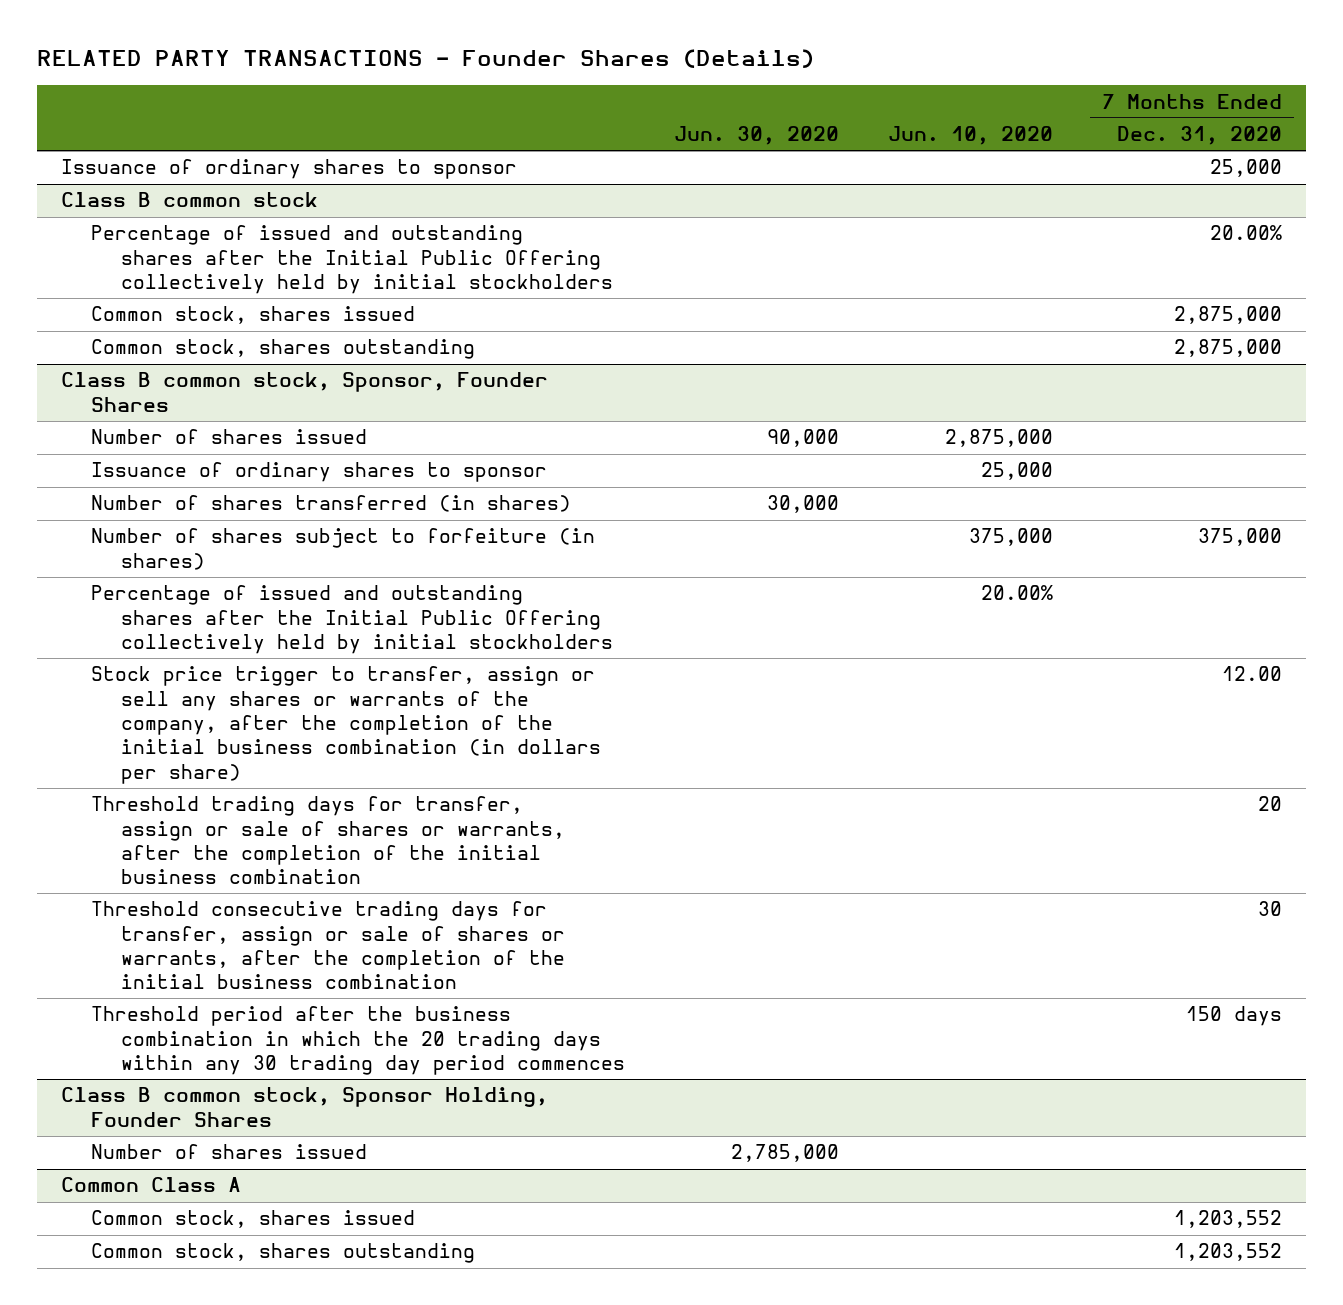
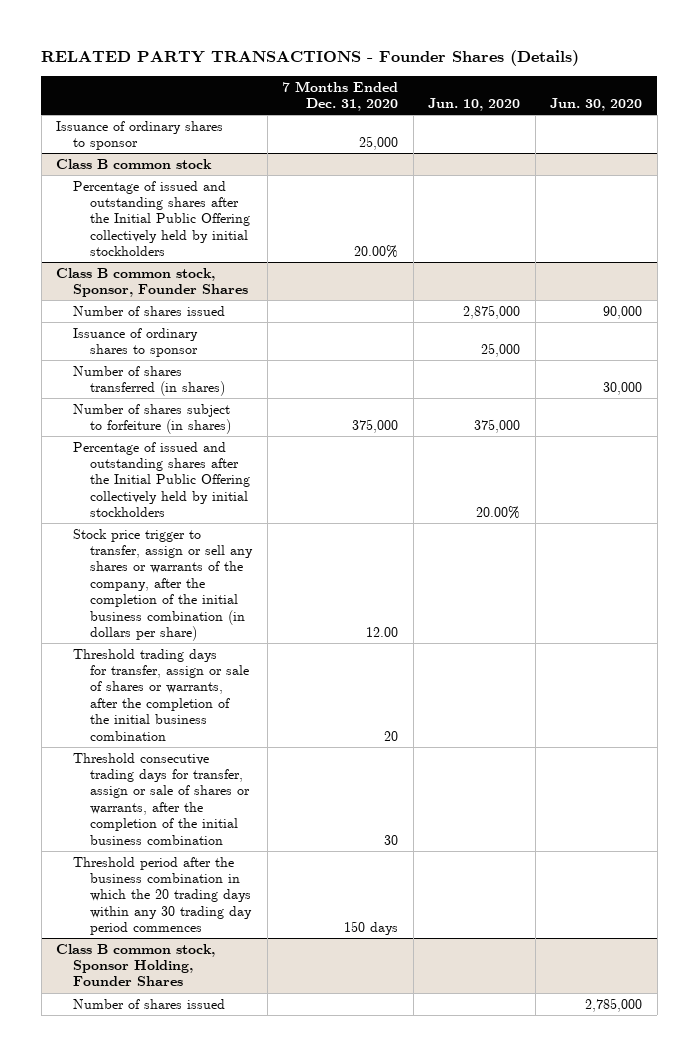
[91,306,416,325] Common stock, shares issued -> none
[91,339,476,360] Common stock, shares outstanding -> none
[61,1177,242,1193] Common Class A -> none
[91,1210,416,1229] Common stock, shares issued -> none
[91,1243,476,1264] Common stock, shares outstanding -> none

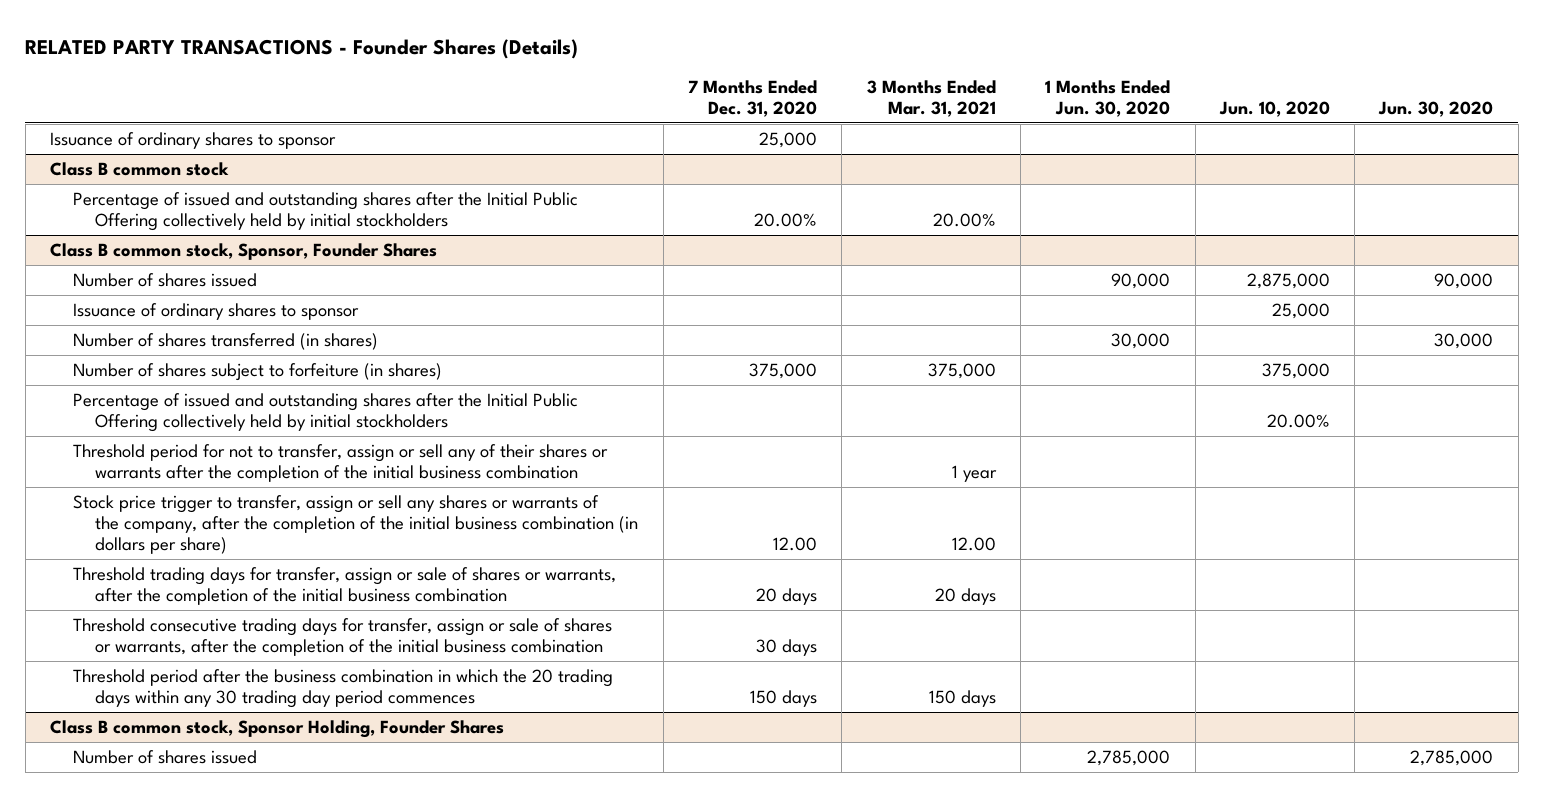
none -> [866,79,996,117] 3 Months Ended Mar. 31, 2021
none -> [1045,79,1171,117] 1 Months Ended Jun. 30, 2020
none -> [72,443,608,483] Threshold period for not to transfer, assign or sell any of their shares or warrants after the completion of the initial business combination
[384,730,399,741] 20 -> [756,588,818,606] 20 days
[384,834,399,845] 30 -> [756,639,818,657] 30 days

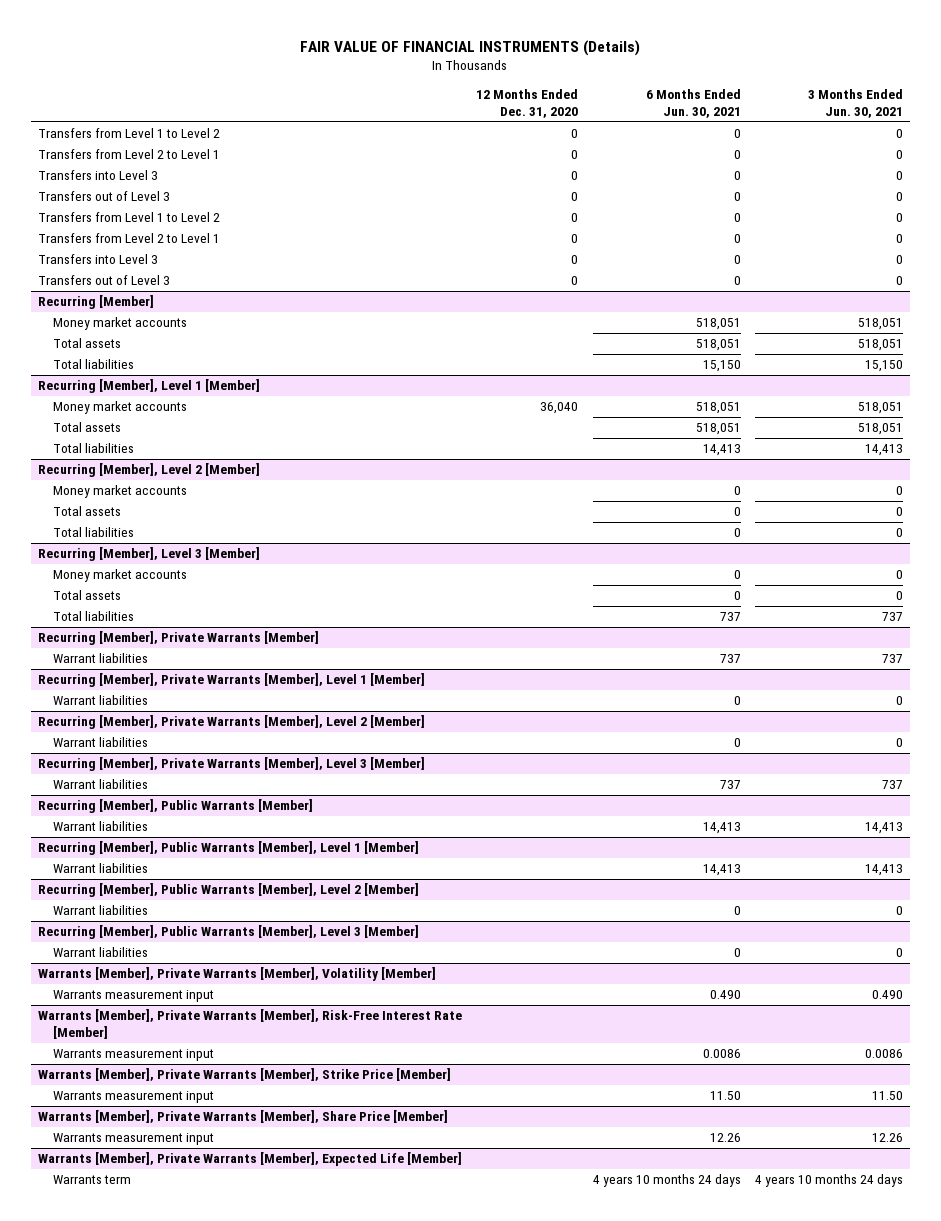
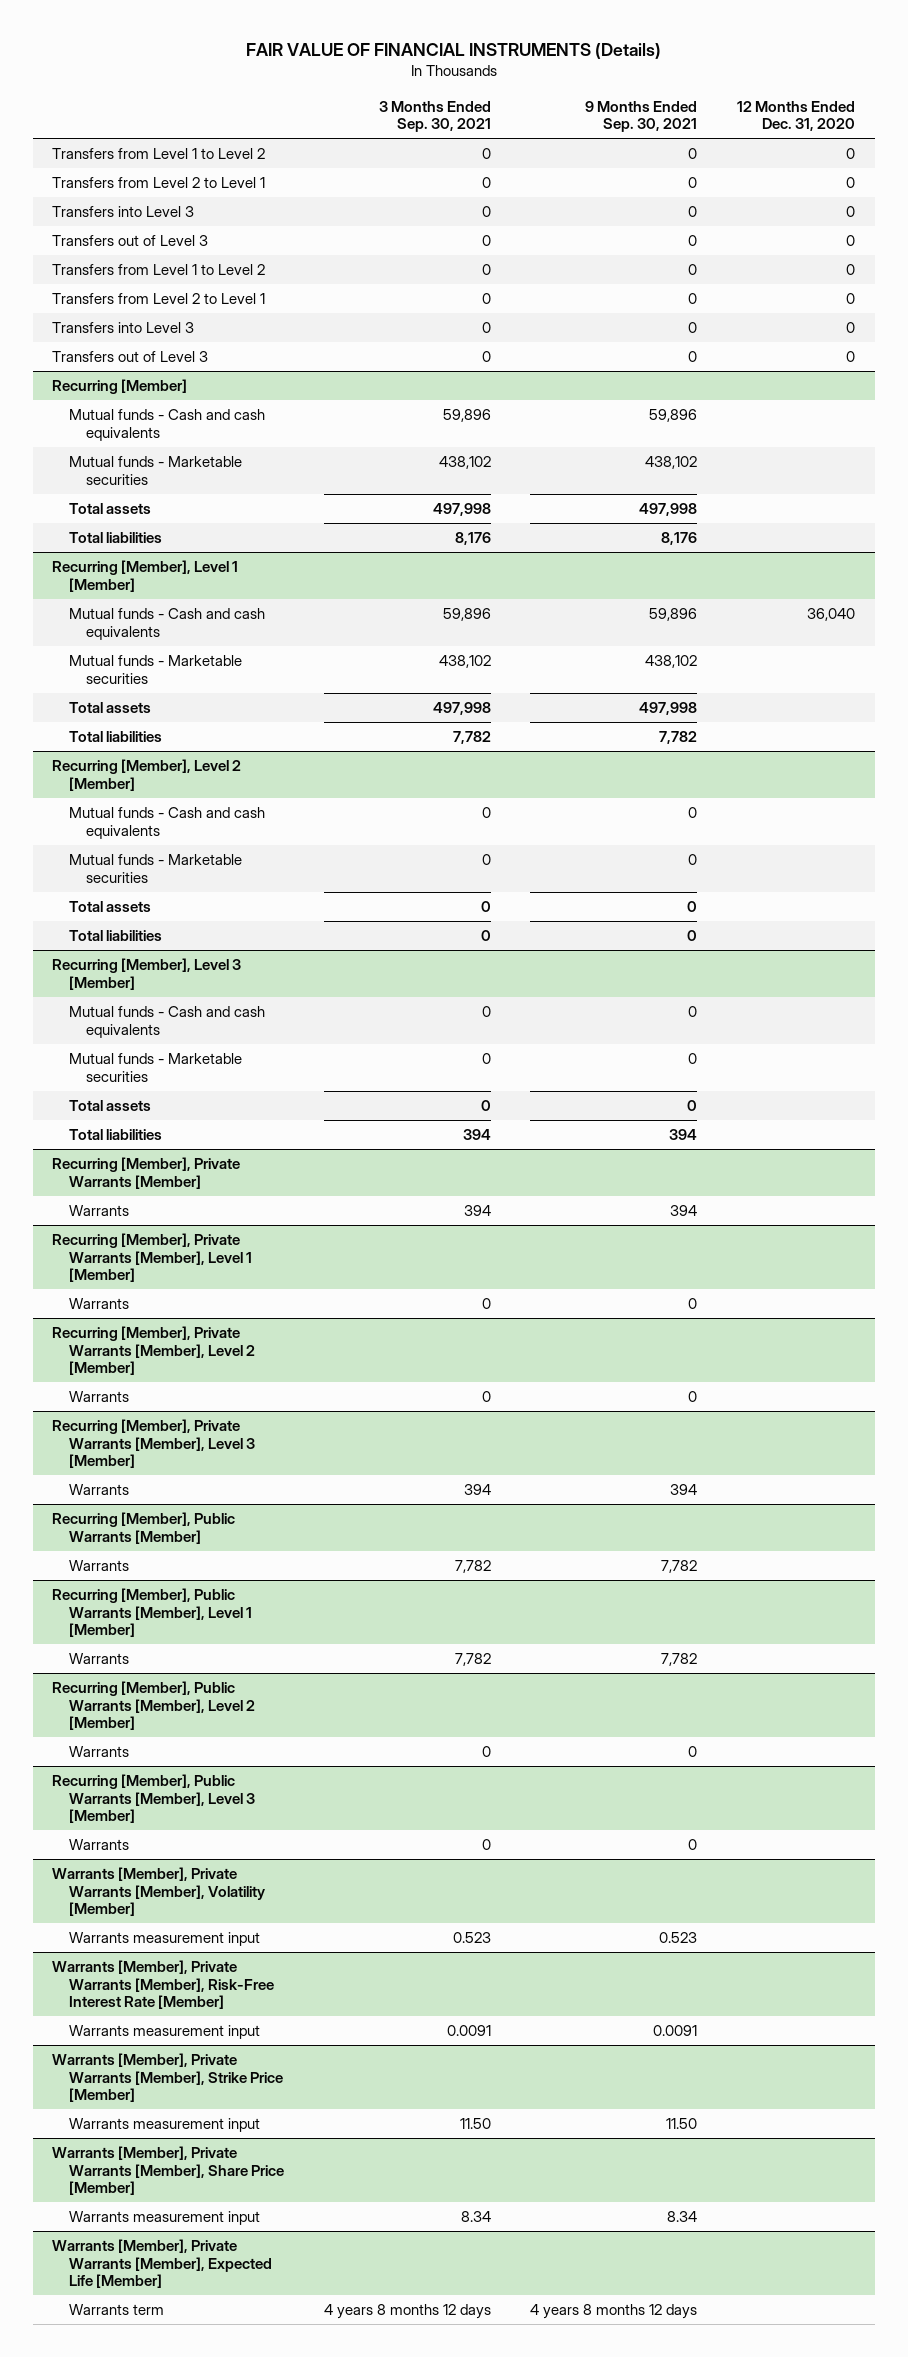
[645,89,741,118] 6 Months Ended Jun. 30, 2021 -> none
[807,89,903,118] 3 Months Ended Jun. 30, 2021 -> none
none -> [378,100,491,133] 3 Months Ended Sep. 30, 2021
none -> [585,100,698,133] 9 Months Ended Sep. 30, 2021
[53,317,188,331] Money market accounts -> [69,409,266,441] Mutual funds - Cash and cash equivalents
none -> [69,456,243,485] Mutual funds - Marketable securities
[53,401,188,415] Money market accounts -> [69,608,266,640] Mutual funds - Cash and cash equivalents
none -> [69,655,243,684] Mutual funds - Marketable securities
[53,485,188,499] Money market accounts -> [69,807,266,839] Mutual funds - Cash and cash equivalents
none -> [69,854,243,883] Mutual funds - Marketable securities
[53,569,188,583] Money market accounts -> [69,1006,266,1038] Mutual funds - Cash and cash equivalents
none -> [69,1053,243,1082] Mutual funds - Marketable securities
[53,653,149,664] Warrant liabilities -> [69,1205,130,1217] Warrants
[53,695,149,706] Warrant liabilities -> [69,1298,130,1310] Warrants
[53,737,149,748] Warrant liabilities -> [69,1391,130,1403] Warrants
[53,779,149,790] Warrant liabilities -> [69,1484,130,1496] Warrants
[53,821,149,832] Warrant liabilities -> [69,1560,130,1572] Warrants
[53,863,149,874] Warrant liabilities -> [69,1653,130,1665] Warrants
[53,905,149,916] Warrant liabilities -> [69,1746,130,1758] Warrants
[53,947,149,958] Warrant liabilities -> [69,1839,130,1851] Warrants

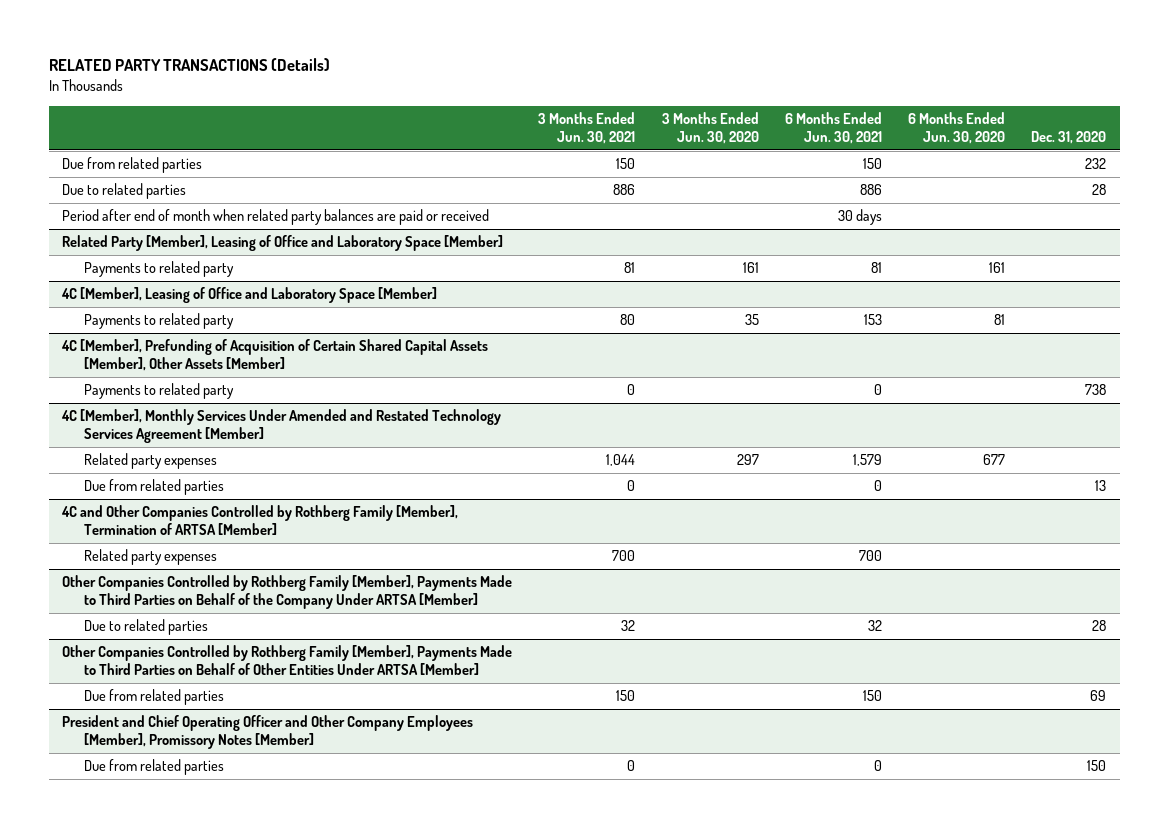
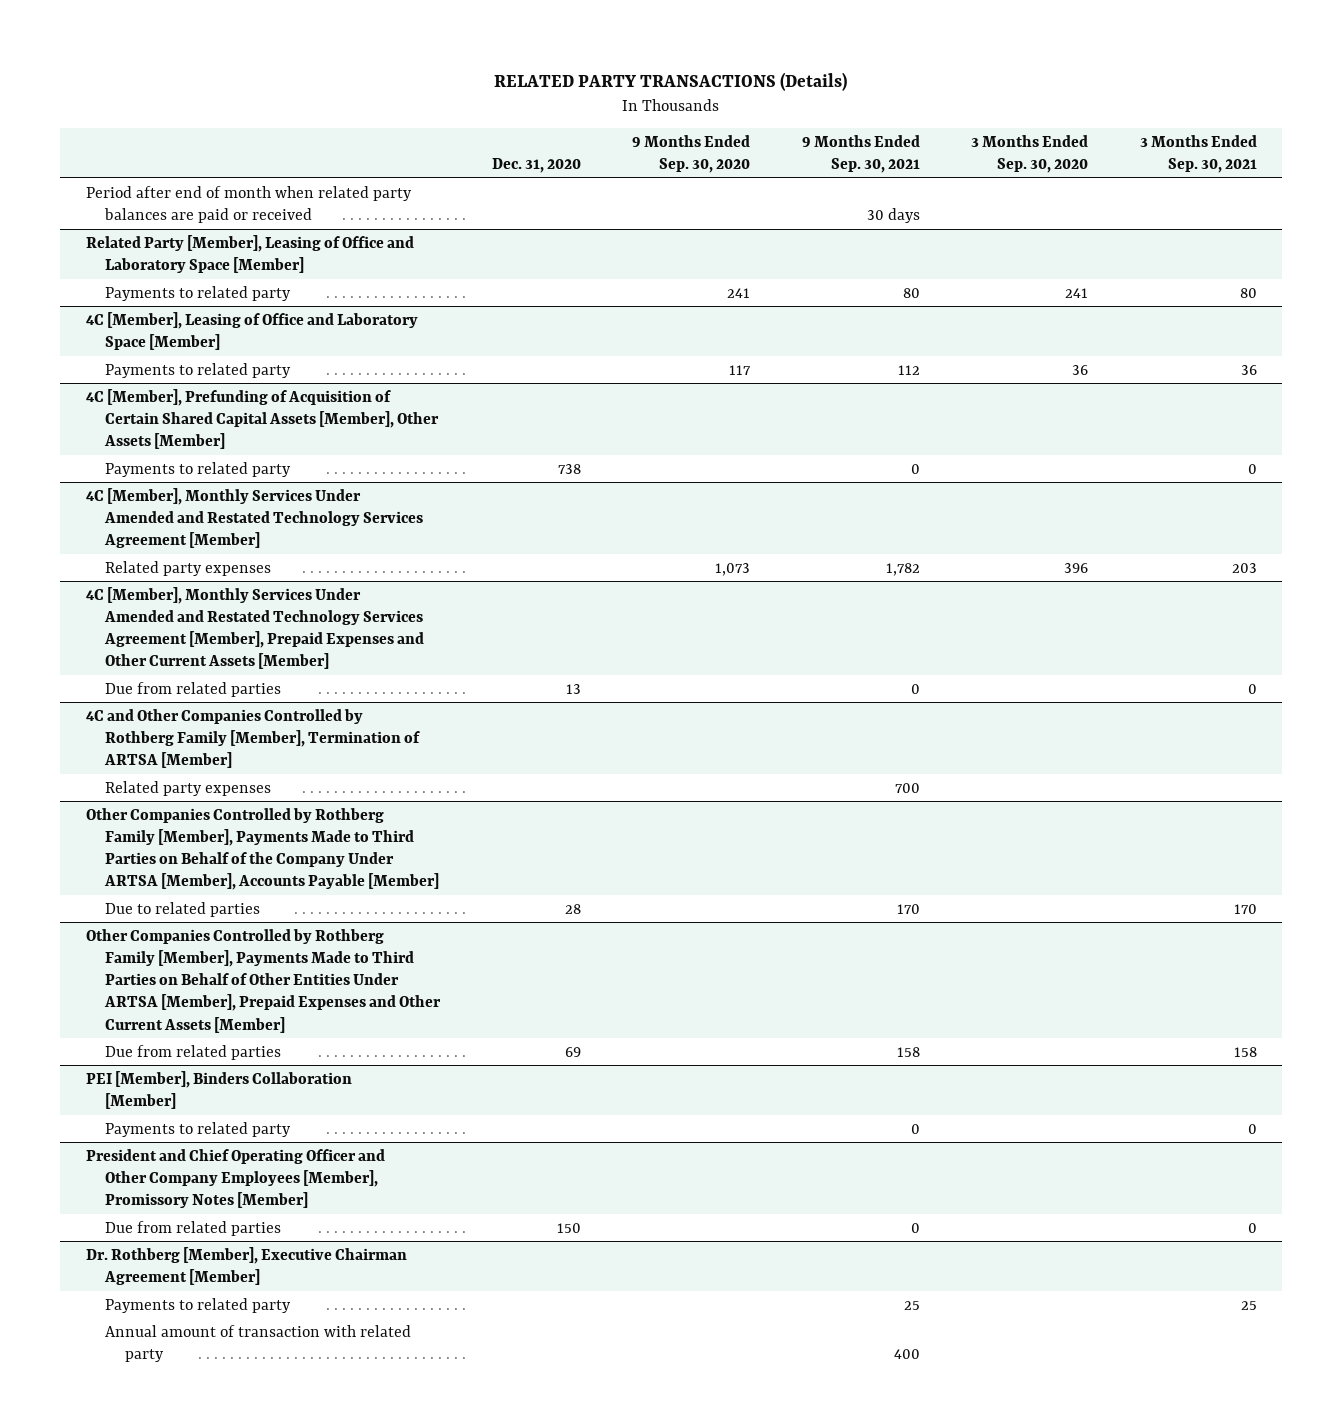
[538,112,636,144] 3 Months Ended Jun. 30, 2021 -> none
[661,112,759,144] 3 Months Ended Jun. 30, 2020 -> none
[784,112,882,144] 6 Months Ended Jun. 30, 2021 -> none
[908,112,1006,144] 6 Months Ended Jun. 30, 2020 -> none
none -> [632,134,751,173] 9 Months Ended Sep. 30, 2020
none -> [801,134,920,173] 9 Months Ended Sep. 30, 2021
none -> [971,134,1089,173] 3 Months Ended Sep. 30, 2020
none -> [1139,134,1257,173] 3 Months Ended Sep. 30, 2021
[62,157,203,174] Due from related parties -> none
[62,183,187,200] Due to related parties -> none
[84,479,225,496] Due from related parties -> none
none -> [85,586,425,670] 4C [Member], Monthly Services Under Amended and Restated Technology Services Agreement [Member], Prepaid Expenses and Other Current Assets [Member]
none -> [105,681,282,697] Due from related parties
[62,575,513,610] Other Companies Controlled by Rothberg Family [Member], Payments Made to Third Parties on Behalf of the Company Under ARTSA [Member] -> [85,807,440,891] Other Companies Controlled by Rothberg Family [Member], Payments Made to Third Parties on Behalf of the Company Under ARTSA [Member], Accounts Payable [Member]
[62,645,513,676] Other Companies Controlled by Rothberg Family [Member], Payments Made to Third Parties on Behalf of Other Entities Under ARTSA [Member] -> [85,928,442,1033] Other Companies Controlled by Rothberg Family [Member], Payments Made to Third Parties on Behalf of Other Entities Under ARTSA [Member], Prepaid Expenses and Other Current Assets [Member]
none -> [85,1070,352,1109] PEI [Member], Binders Collaboration [Member]
none -> [105,1121,292,1137] Payments to related party
none -> [85,1246,407,1285] Dr. Rothberg [Member], Executive Chairman Agreement [Member]
none -> [105,1297,292,1313] Payments to related party
none -> [105,1324,412,1362] Annual amount of transaction with related party

